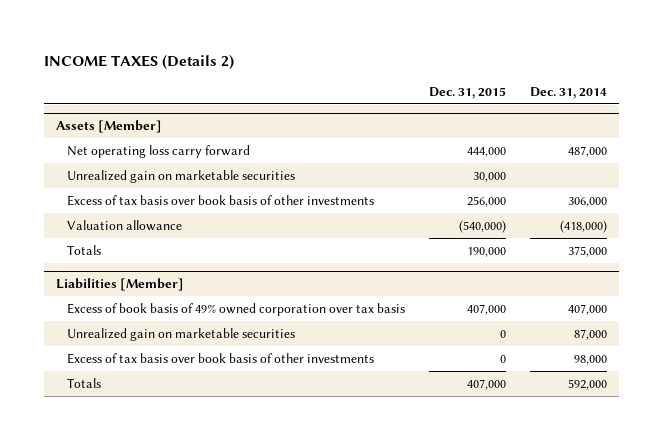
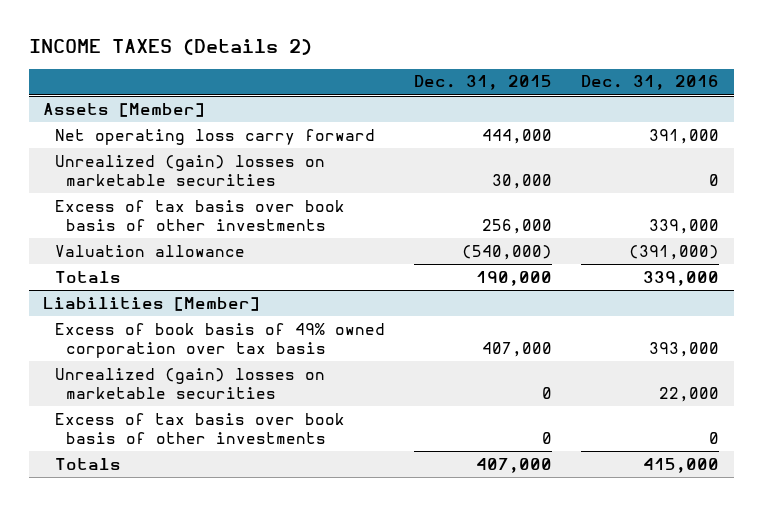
[529,86,607,99] Dec. 31, 2014 -> none
none -> [581,75,720,91] Dec. 31, 2016
[66,169,295,183] Unrealized gain on marketable securities -> [54,154,325,186] Unrealized (gain) losses on marketable securities
[66,327,295,341] Unrealized gain on marketable securities -> [54,367,325,399] Unrealized (gain) losses on marketable securities

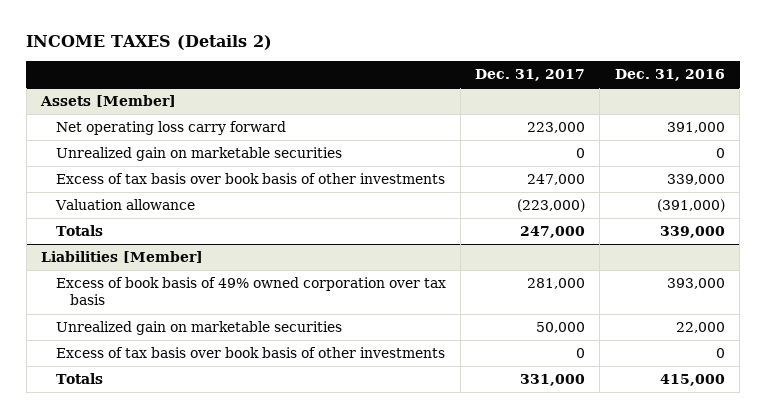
[413,75,552,91] Dec. 31, 2015 -> none
none -> [475,68,586,81] Dec. 31, 2017
[54,154,325,186] Unrealized (gain) losses on marketable securities -> [55,147,342,162] Unrealized gain on marketable securities
[54,367,325,399] Unrealized (gain) losses on marketable securities -> [55,321,342,336] Unrealized gain on marketable securities

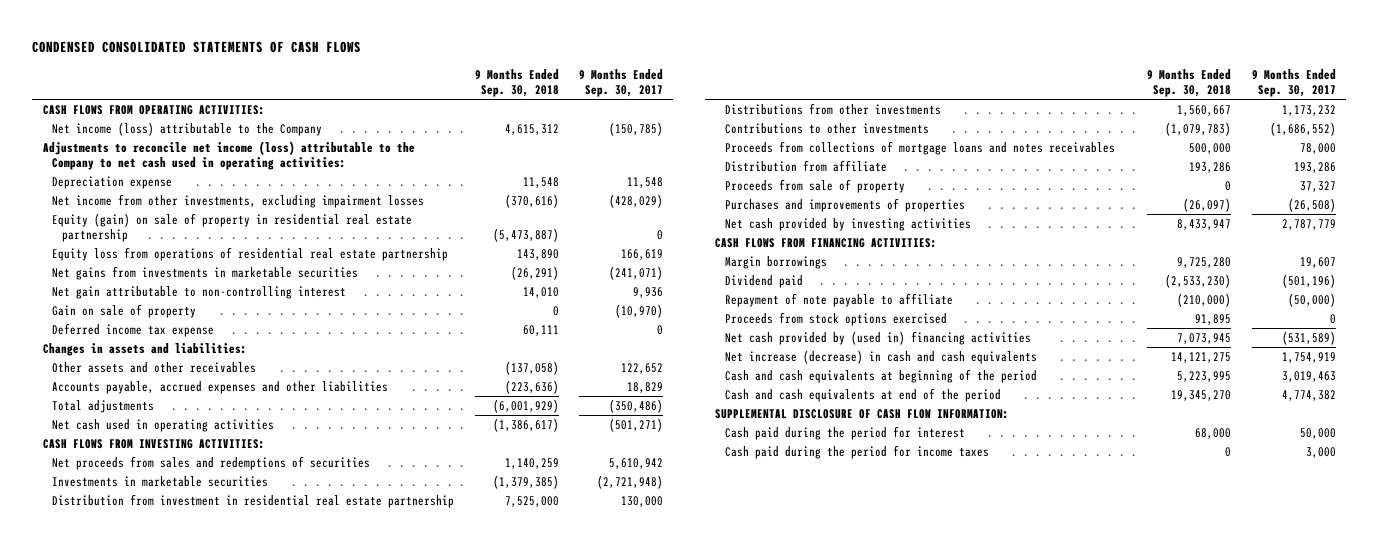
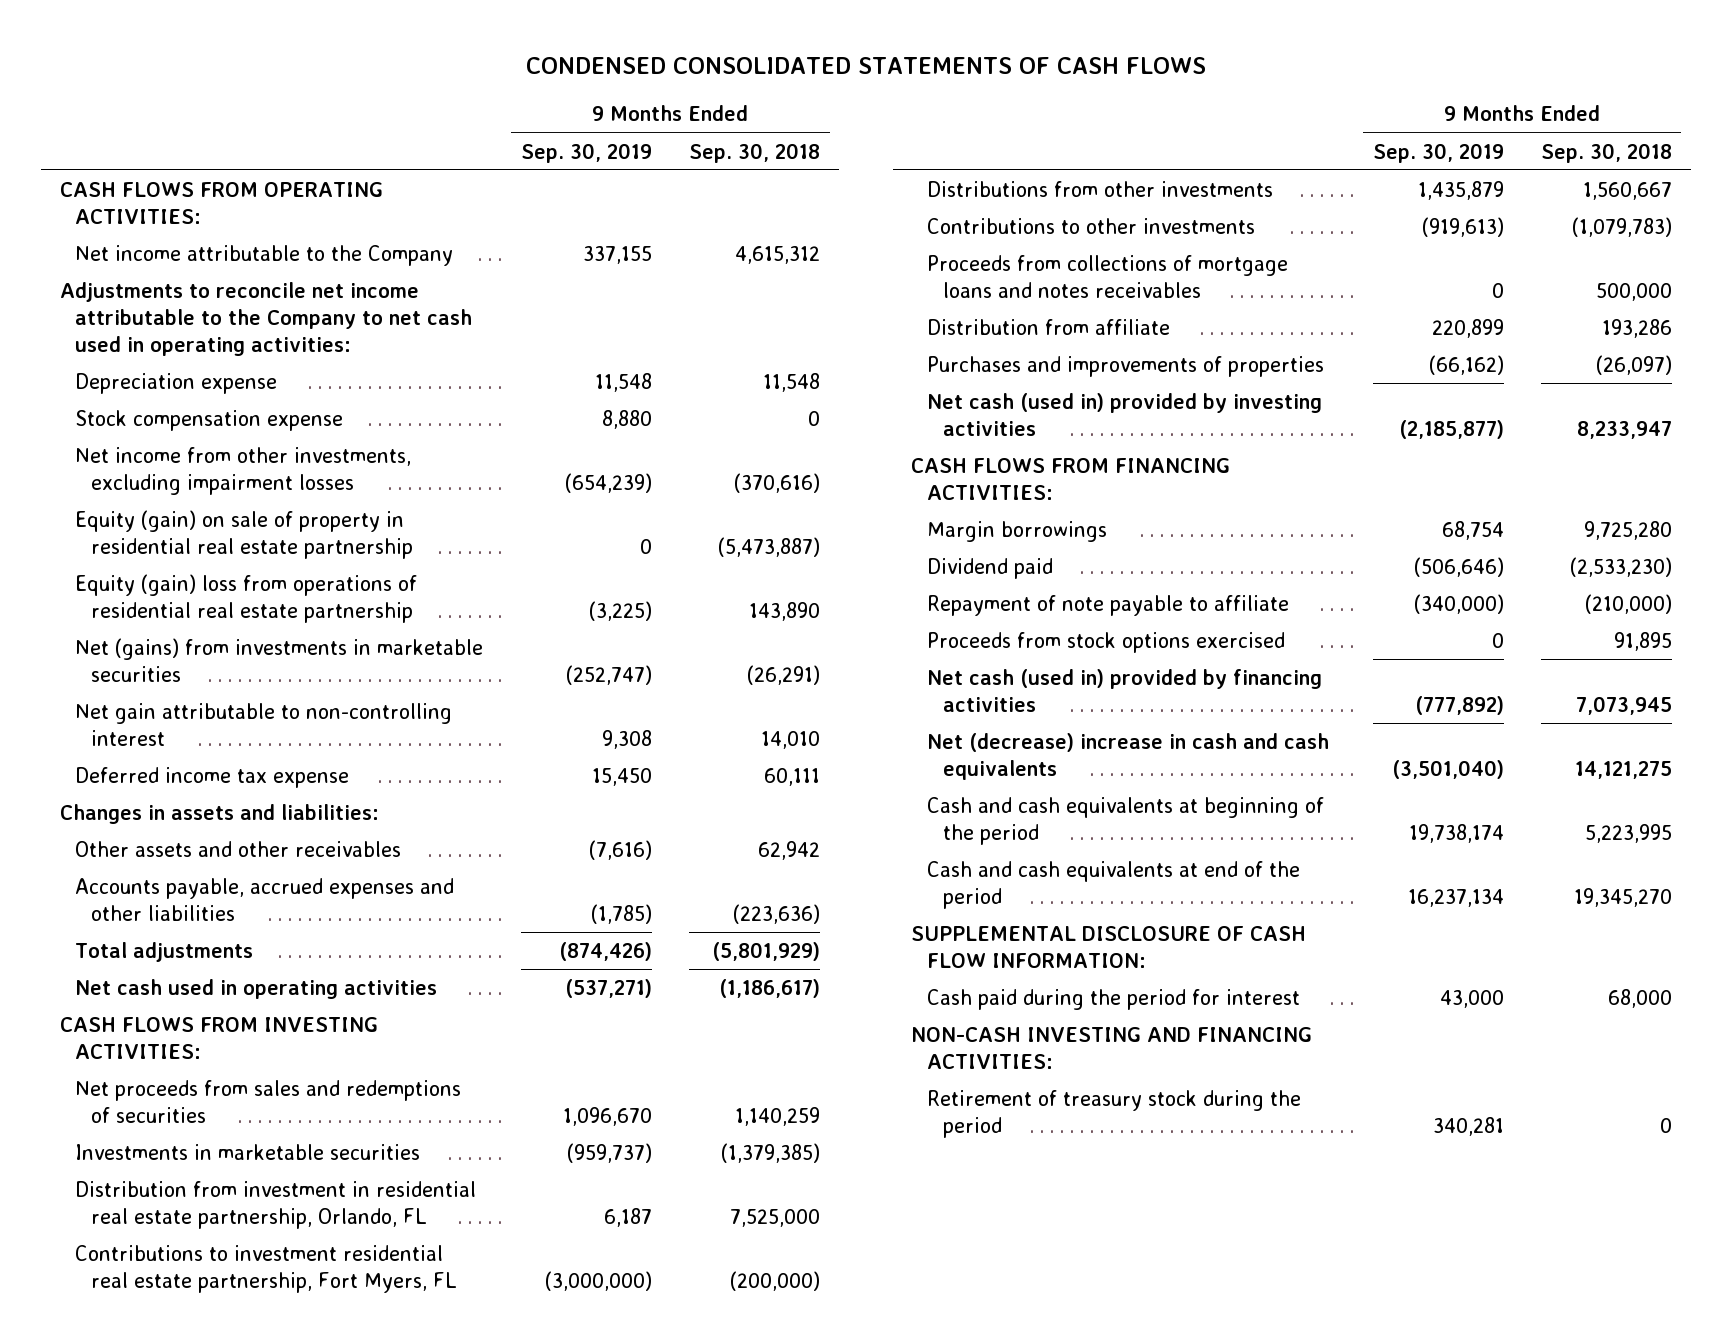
[579,69,664,97] 9 Months Ended Sep. 30, 2017 -> none
none -> [520,142,652,163] Sep. 30, 2019
[52,122,323,137] Net income (loss) attributable to the Company -> [75,244,454,266] Net income attributable to the Company
[42,141,415,170] Adjustments to reconcile net income (loss) attributable to the Company to net cash used in operating activities: -> [59,281,473,357] Adjustments to reconcile net income attributable to the Company to net cash used in operating activities:
none -> [75,409,344,431] Stock compensation expense
[52,247,449,262] Equity loss from operations of residential real estate partnership -> [75,573,418,624] Equity (gain) loss from operations of residential real estate partnership
[52,266,359,281] Net gains from investments in marketable securities -> [75,637,484,683] Net (gains) from investments in marketable securities
[52,304,197,319] Gain on sale of property -> none
[504,361,559,376] (137,058) -> [758,840,821,860] 62,942
[492,399,559,414] (6,001,929) -> [712,941,821,961] (5,801,929)
[492,418,559,433] (1,386,617) -> [719,978,821,998] (1,186,617)
[52,494,455,509] Distribution from investment in residential real estate partnership -> [75,1180,477,1230] Distribution from investment in residential real estate partnership, Orlando, FL
none -> [75,1244,457,1294] Contributions to investment residential real estate partnership, Fort Myers, FL
[724,179,905,194] Proceeds from sale of property -> none
[724,218,971,232] Net cash provided by investing activities -> [926,392,1322,437] Net cash (used in) provided by investing activities
[1177,219,1232,231] 8,433,947 -> [1577,421,1673,440] 8,233,947
[724,331,1031,346] Net cash provided by (used in) financing activities -> [926,668,1322,713] Net cash (used in) provided by financing activities
[724,350,1037,365] Net increase (decrease) in cash and cash equivalents -> [926,732,1329,781] Net (decrease) increase in cash and cash equivalents
[724,445,989,460] Cash paid during the period for income taxes -> none
none -> [911,1026,1313,1070] NON-CASH INVESTING AND FINANCING ACTIVITIES:
none -> [926,1089,1301,1139] Retirement of treasury stock during the period

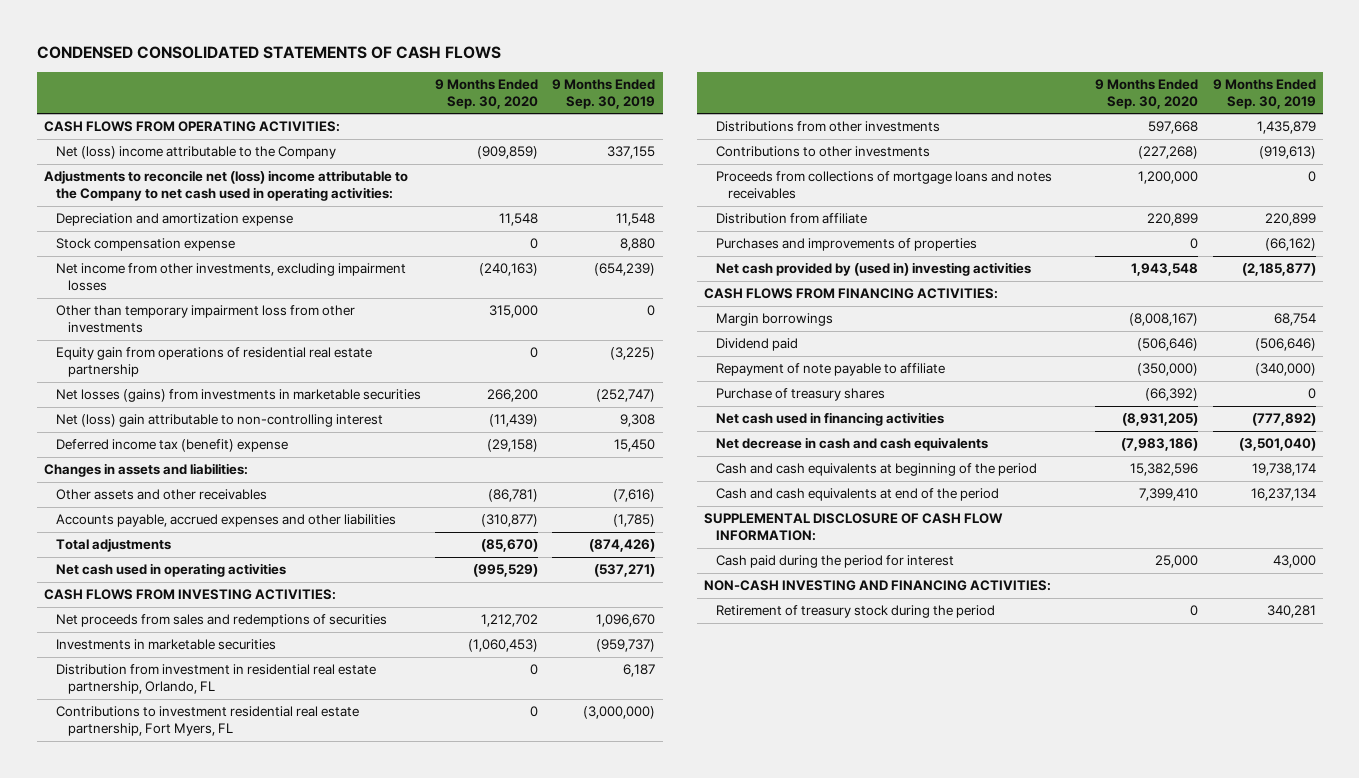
[689,142,821,163] Sep. 30, 2018 -> none
none -> [435,79,539,109] 9 Months Ended Sep. 30, 2020
[75,244,454,266] Net income attributable to the Company -> [55,146,336,160] Net (loss) income attributable to the Company
[59,281,473,357] Adjustments to reconcile net income attributable to the Company to net cash used in operating activities: -> [43,170,408,202] Adjustments to reconcile net (loss) income attributable to the Company to net cash used in operating activities:
[75,372,278,394] Depreciation expense -> [55,213,293,227] Depreciation and amortization expense
[75,509,413,560] Equity (gain) on sale of property in residential real estate partnership -> none
none -> [55,305,355,334] Other than temporary impairment loss from other investments
[75,573,418,624] Equity (gain) loss from operations of residential real estate partnership -> [55,347,372,378] Equity gain from operations of residential real estate partnership
[75,637,484,683] Net (gains) from investments in marketable securities -> [55,389,421,403] Net losses (gains) from investments in marketable securities
[75,702,453,747] Net gain attributable to non-controlling interest -> [55,414,383,428] Net (loss) gain attributable to non-controlling interest
[75,766,350,788] Deferred income tax expense -> [55,439,288,453] Deferred income tax (benefit) expense
[926,392,1322,437] Net cash (used in) provided by investing activities -> [715,262,1031,277] Net cash provided by (used in) investing activities
[926,631,1285,653] Proceeds from stock options exercised -> none
none -> [715,388,885,402] Purchase of treasury shares
[926,668,1322,713] Net cash (used in) provided by financing activities -> [715,412,944,427] Net cash used in financing activities
[926,732,1329,781] Net (decrease) increase in cash and cash equivalents -> [715,437,988,452] Net decrease in cash and cash equivalents

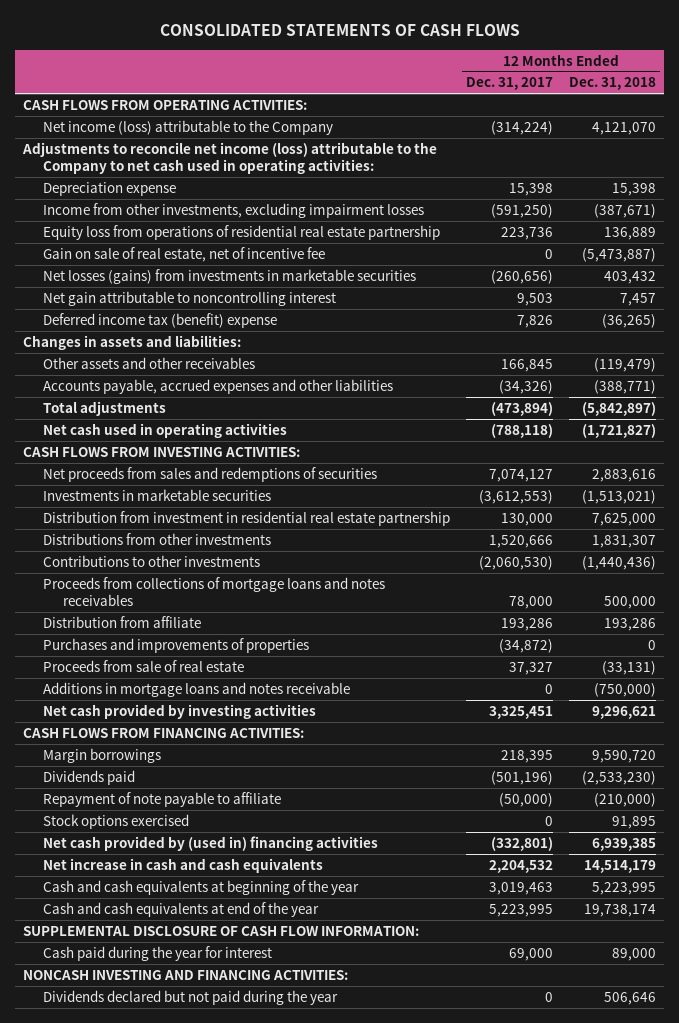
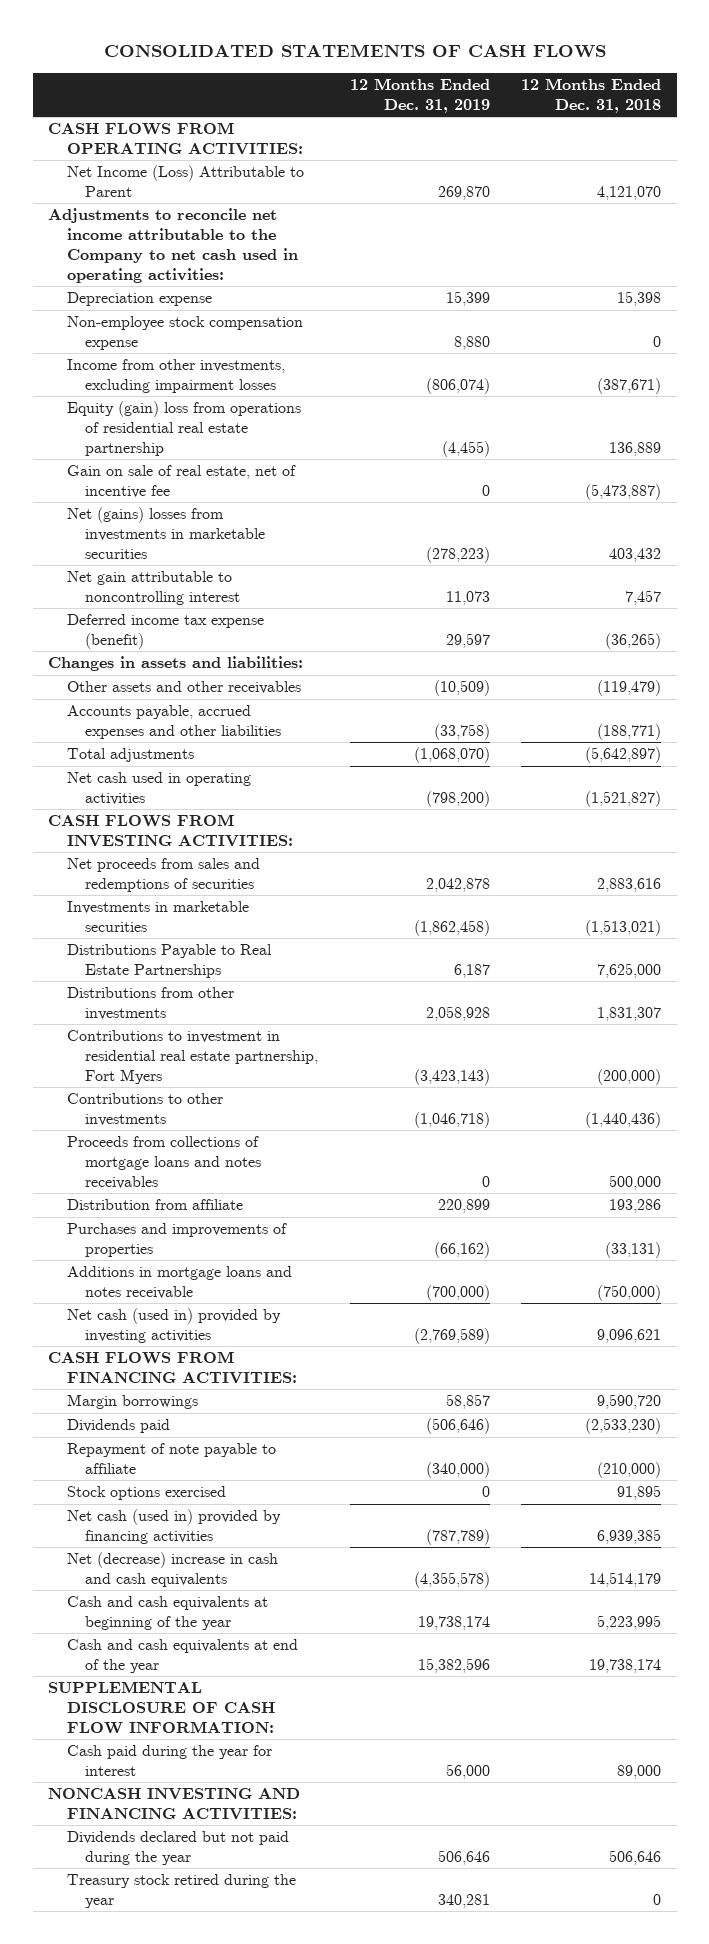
[466,77,554,91] Dec. 31, 2017 -> none
none -> [349,78,490,114] 12 Months Ended Dec. 31, 2019
[43,119,334,135] Net income (loss) attributable to the Company -> [66,165,304,198] Net Income (Loss) Attributable to Parent
[22,141,438,174] Adjustments to reconcile net income (loss) attributable to the Company to net cash used in operating activities: -> [48,208,298,283] Adjustments to reconcile net income attributable to the Company to net cash used in operating activities:
none -> [66,316,303,351] Non-employee stock compensation expense
[43,224,441,240] Equity loss from operations of residential real estate partnership -> [66,401,301,456] Equity (gain) loss from operations of residential real estate partnership
[43,268,417,284] Net losses (gains) from investments in marketable securities -> [66,507,266,559] Net (gains) losses from investments in marketable securities
[43,312,278,328] Deferred income tax (benefit) expense -> [66,614,264,650] Deferred income tax expense (benefit)
[594,379,657,394] (388,771) -> [596,724,661,741] (188,771)
[582,401,657,416] (5,842,897) -> [584,747,661,764] (5,642,897)
[582,423,657,438] (1,721,827) -> [584,791,661,808] (1,521,827)
[43,510,451,526] Distribution from investment in residential real estate partnership -> [66,944,272,979] Distributions Payable to Real Estate Partnerships
none -> [66,1030,319,1084] Contributions to investment in residential real estate partnership, Fort Myers
[43,659,245,672] Proceeds from sale of real estate -> none
[648,639,657,650] 0 -> [604,1242,661,1259] (33,131)
[43,703,317,719] Net cash provided by investing activities -> [66,1308,281,1344] Net cash (used in) provided by investing activities
[592,705,657,719] 9,296,621 -> [596,1329,661,1344] 9,096,621
[43,835,379,851] Net cash provided by (used in) financing activities -> [66,1509,281,1545] Net cash (used in) provided by financing activities
[43,857,324,873] Net increase in cash and cash equivalents -> [66,1552,278,1588] Net (decrease) increase in cash and cash equivalents
none -> [66,1874,296,1909] Treasury stock retired during the year

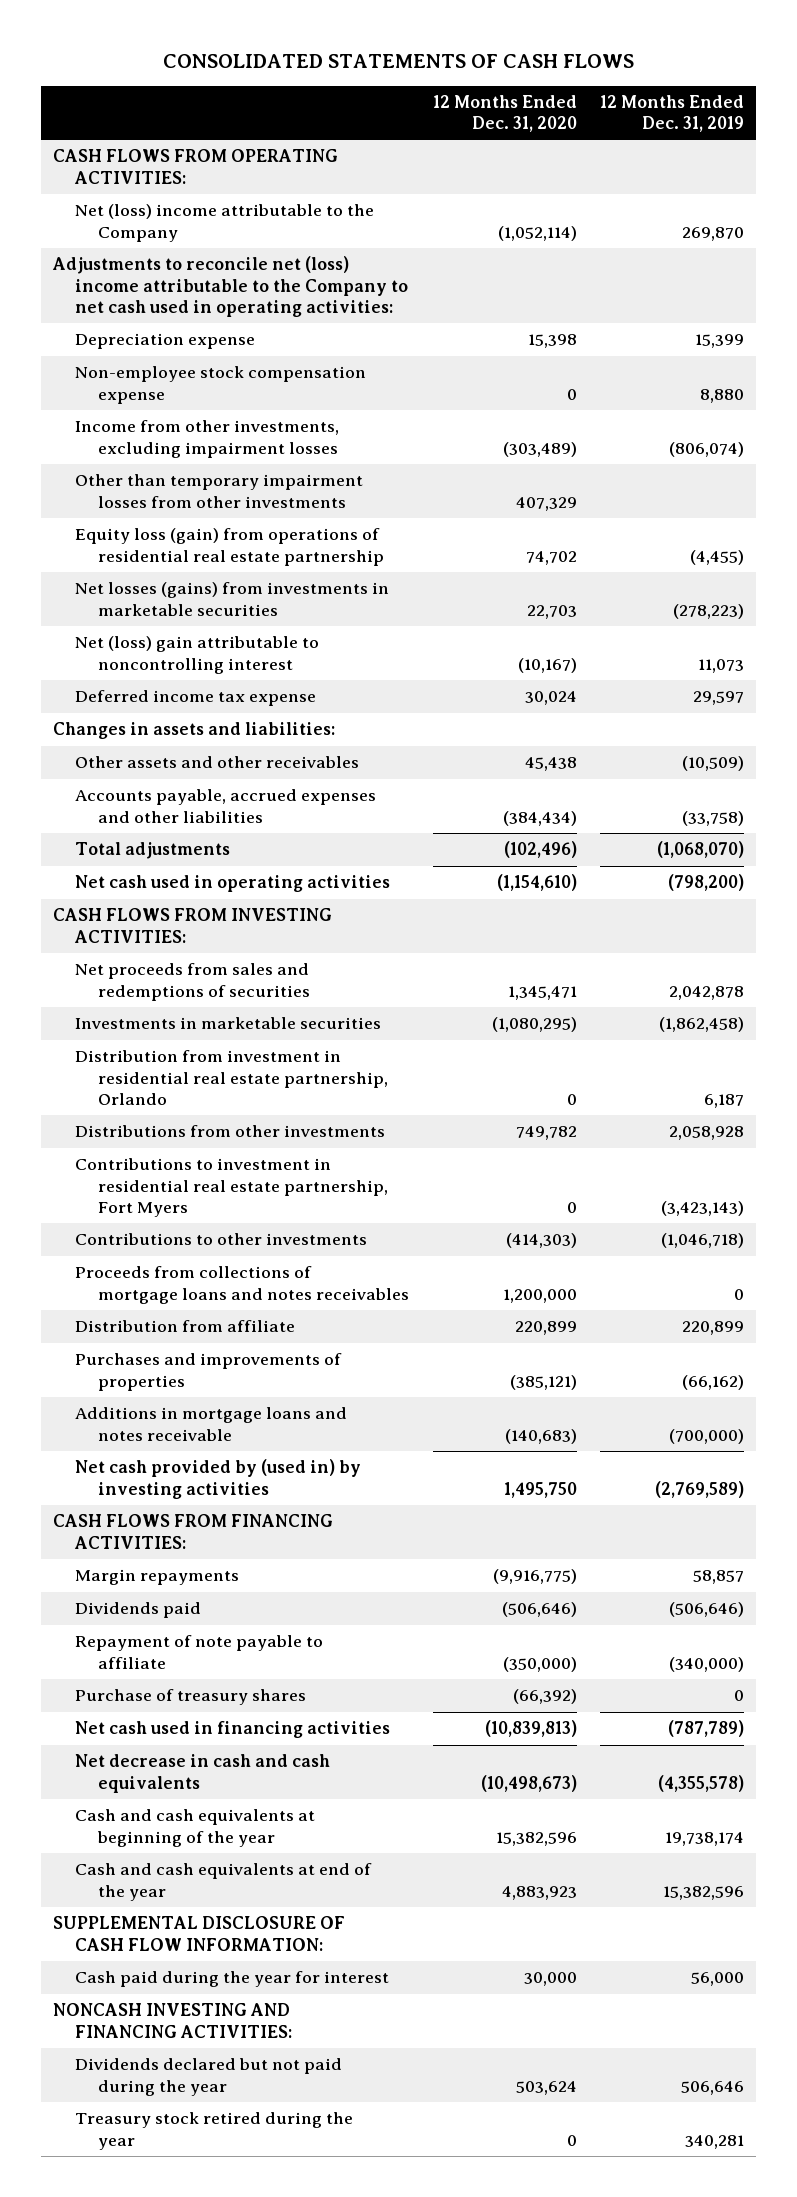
[520,78,661,114] 12 Months Ended Dec. 31, 2018 -> none
none -> [432,94,577,133] 12 Months Ended Dec. 31, 2020
[66,165,304,198] Net Income (Loss) Attributable to Parent -> [75,204,375,242] Net (loss) income attributable to the Company
[48,208,298,283] Adjustments to reconcile net income attributable to the Company to net cash used in operating activities: -> [51,256,409,317] Adjustments to reconcile net (loss) income attributable to the Company to net cash used in operating activities:
[66,465,296,499] Gain on sale of real estate, net of incentive fee -> none
none -> [75,474,364,508] Other than temporary impairment losses from other investments
[66,401,301,456] Equity (gain) loss from operations of residential real estate partnership -> [75,528,384,566] Equity loss (gain) from operations of residential real estate partnership
[66,507,266,559] Net (gains) losses from investments in marketable securities -> [75,582,390,616] Net losses (gains) from investments in marketable securities
[66,571,241,606] Net gain attributable to noncontrolling interest -> [75,636,320,674] Net (loss) gain attributable to noncontrolling interest
[66,614,264,650] Deferred income tax expense (benefit) -> [75,690,317,707] Deferred income tax expense
[66,944,272,979] Distributions Payable to Real Estate Partnerships -> [75,1050,388,1105] Distribution from investment in residential real estate partnership, Orlando
[66,1308,281,1344] Net cash (used in) provided by investing activities -> [75,1459,362,1499] Net cash provided by (used in) by investing activities
[66,1394,198,1410] Margin borrowings -> [75,1569,240,1586] Margin repayments
[66,1486,226,1501] Stock options exercised -> none
none -> [75,1689,307,1706] Purchase of treasury shares
[66,1509,281,1545] Net cash (used in) provided by financing activities -> [75,1721,391,1739] Net cash used in financing activities
[66,1552,278,1588] Net (decrease) increase in cash and cash equivalents -> [75,1754,331,1793] Net decrease in cash and cash equivalents

